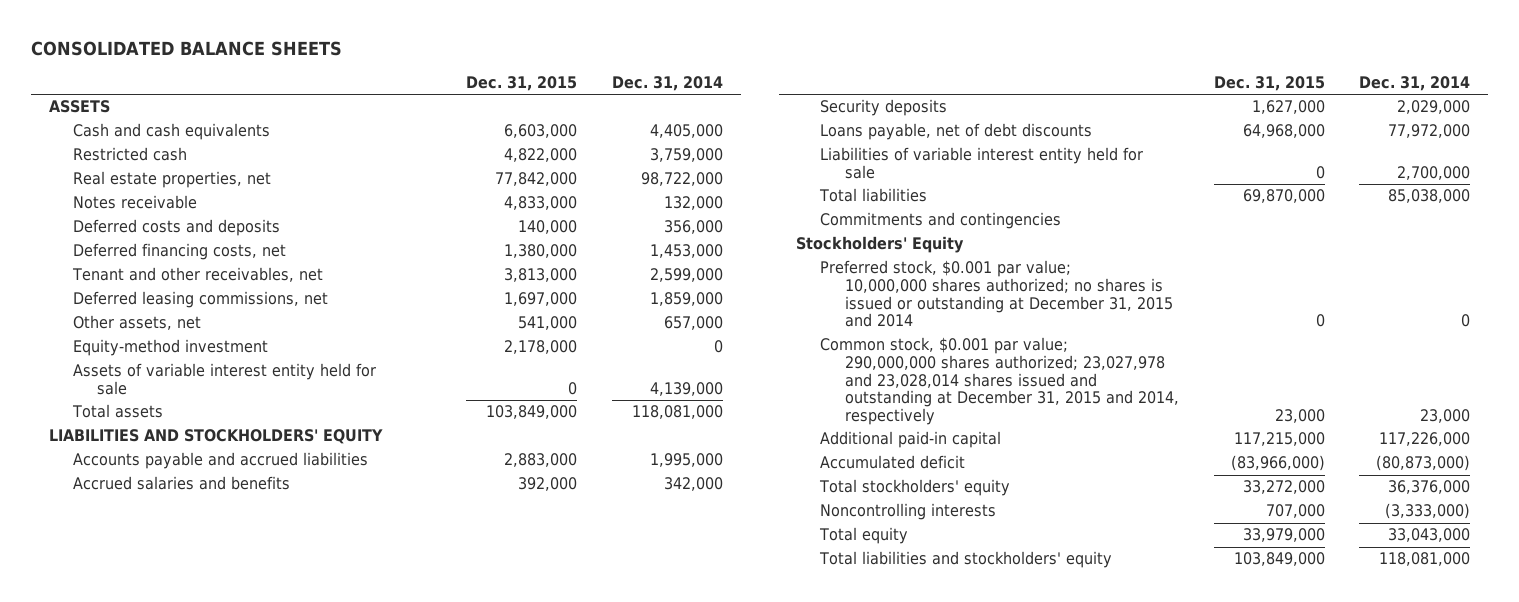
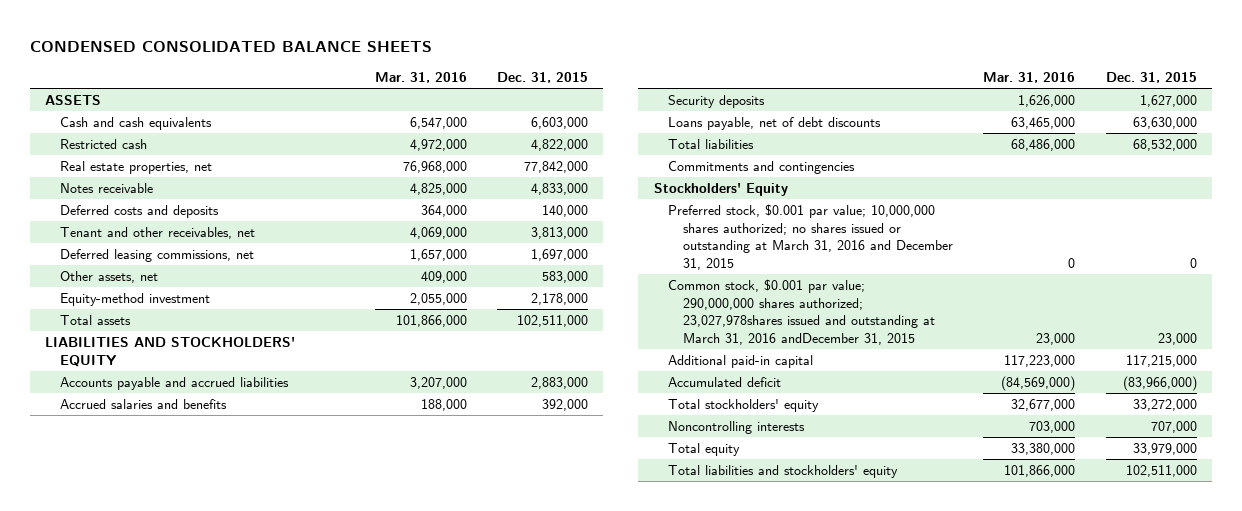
[31,41,343,57] CONSOLIDATED BALANCE SHEETS -> [30,40,433,52] CONDENSED CONSOLIDATED BALANCE SHEETS
[612,75,724,91] Dec. 31, 2014 -> none
none -> [374,72,467,84] Mar. 31, 2016
[73,243,287,261] Deferred financing costs, net -> none
[518,316,578,331] 541,000 -> [542,271,589,284] 583,000
[73,363,377,396] Assets of variable interest entity held for sale -> none
[486,405,578,420] 103,849,000 -> [517,315,589,328] 102,511,000
[820,147,1144,180] Liabilities of variable interest entity held for sale -> none
[1242,124,1325,139] 64,968,000 -> [1132,117,1197,130] 63,630,000
[1242,189,1325,204] 69,870,000 -> [1132,139,1197,152] 68,532,000
[820,260,1173,328] Preferred stock, $0.001 par value; 10,000,000 shares authorized; no shares is issued or outstanding at December 31, 2015 and 2014 -> [668,204,954,270] Preferred stock, $0.001 par value; 10,000,000 shares authorized; no shares issued or outstanding at March 31, 2016 and December 31, 2015
[820,337,1179,425] Common stock, $0.001 par value; 290,000,000 shares authorized; 23,027,978 and 23,028,014 shares issued and outstanding at December 31, 2015 and 2014, respectively -> [668,279,936,345] Common stock, $0.001 par value; 290,000,000 shares authorized; 23,027,978shares issued and outstanding at March 31, 2016 andDecember 31, 2015
[1233,552,1325,567] 103,849,000 -> [1125,465,1197,478] 102,511,000

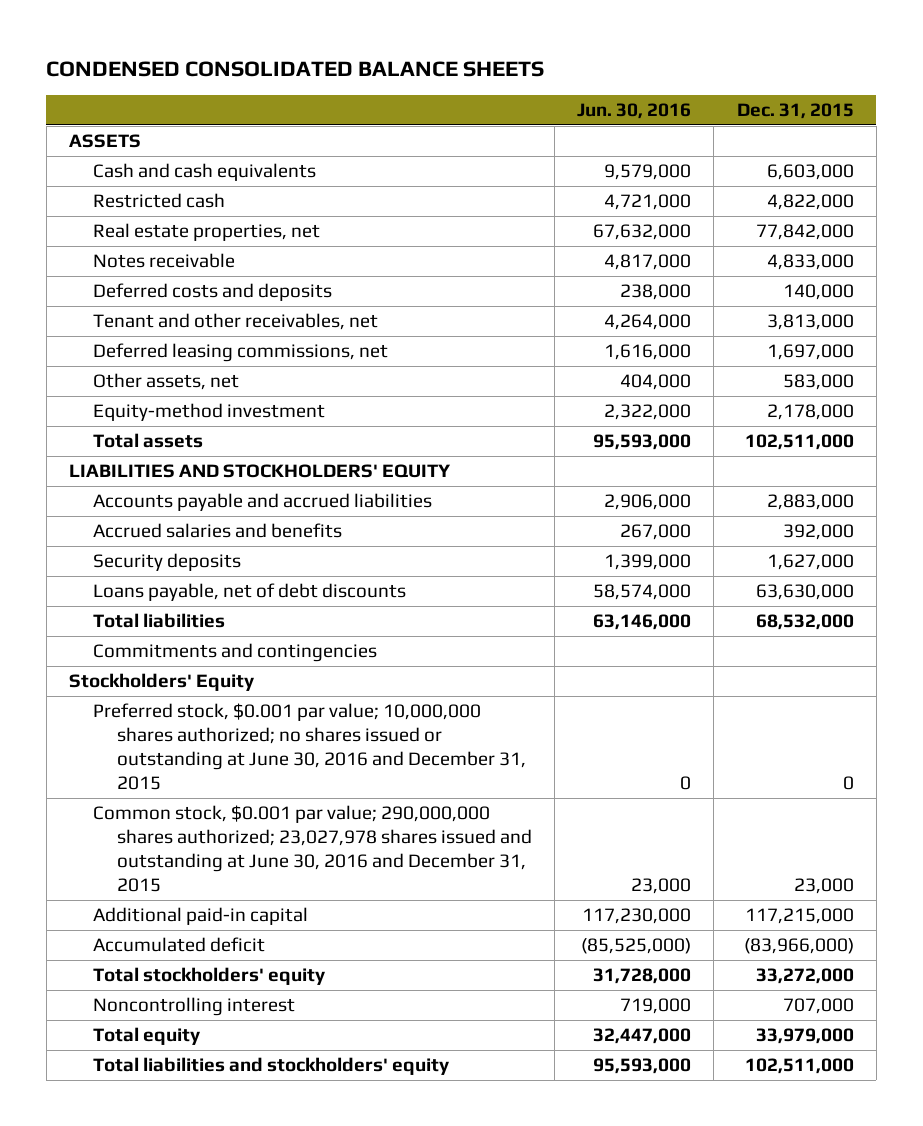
[374,72,467,84] Mar. 31, 2016 -> none
none -> [577,103,692,120] Jun. 30, 2016
[668,204,954,270] Preferred stock, $0.001 par value; 10,000,000 shares authorized; no shares issued or outstanding at March 31, 2016 and December 31, 2015 -> [92,703,526,790] Preferred stock, $0.001 par value; 10,000,000 shares authorized; no shares issued or outstanding at June 30, 2016 and December 31, 2015
[668,279,936,345] Common stock, $0.001 par value; 290,000,000 shares authorized; 23,027,978shares issued and outstanding at March 31, 2016 andDecember 31, 2015 -> [92,805,532,892] Common stock, $0.001 par value; 290,000,000 shares authorized; 23,027,978 shares issued and outstanding at June 30, 2016 and December 31, 2015
[668,421,806,435] Noncontrolling interests -> [92,997,295,1017] Noncontrolling interest

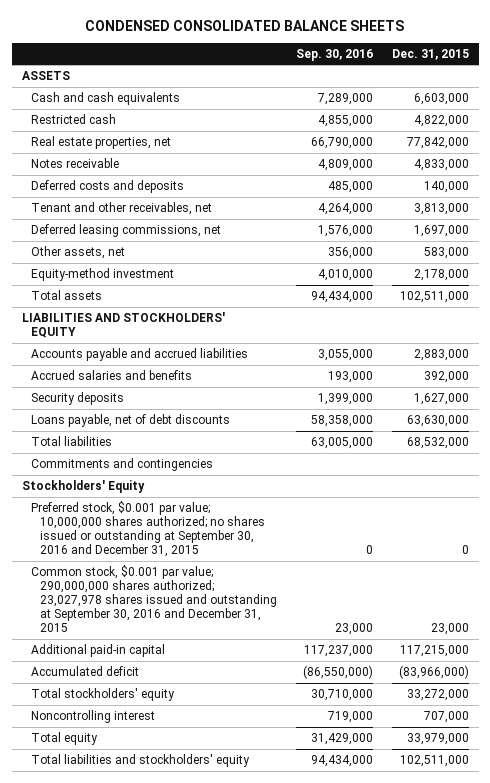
[577,103,692,120] Jun. 30, 2016 -> none
none -> [295,48,373,61] Sep. 30, 2016
[92,703,526,790] Preferred stock, $0.001 par value; 10,000,000 shares authorized; no shares issued or outstanding at June 30, 2016 and December 31, 2015 -> [30,501,265,558] Preferred stock, $0.001 par value; 10,000,000 shares authorized; no shares issued or outstanding at September 30, 2016 and December 31, 2015
[92,805,532,892] Common stock, $0.001 par value; 290,000,000 shares authorized; 23,027,978 shares issued and outstanding at June 30, 2016 and December 31, 2015 -> [30,565,277,633] Common stock, $0.001 par value; 290,000,000 shares authorized; 23,027,978 shares issued and outstanding at September 30, 2016 and December 31, 2015

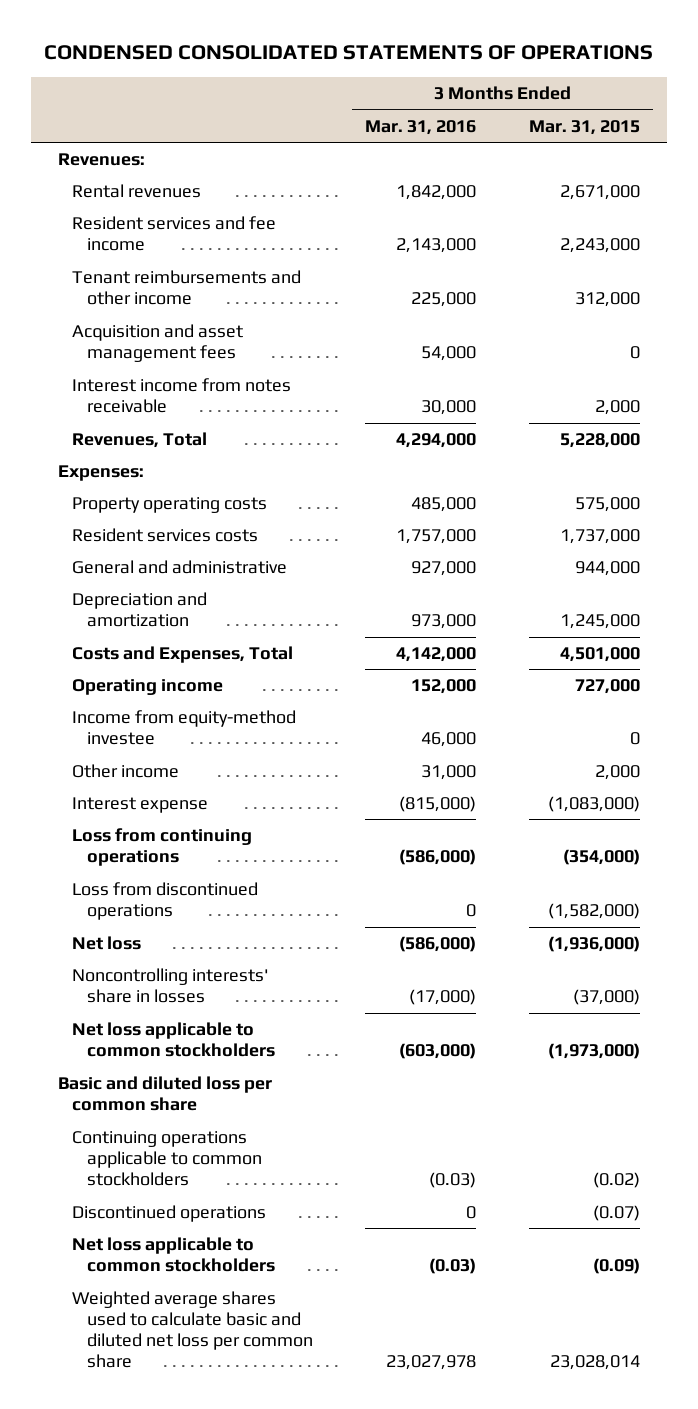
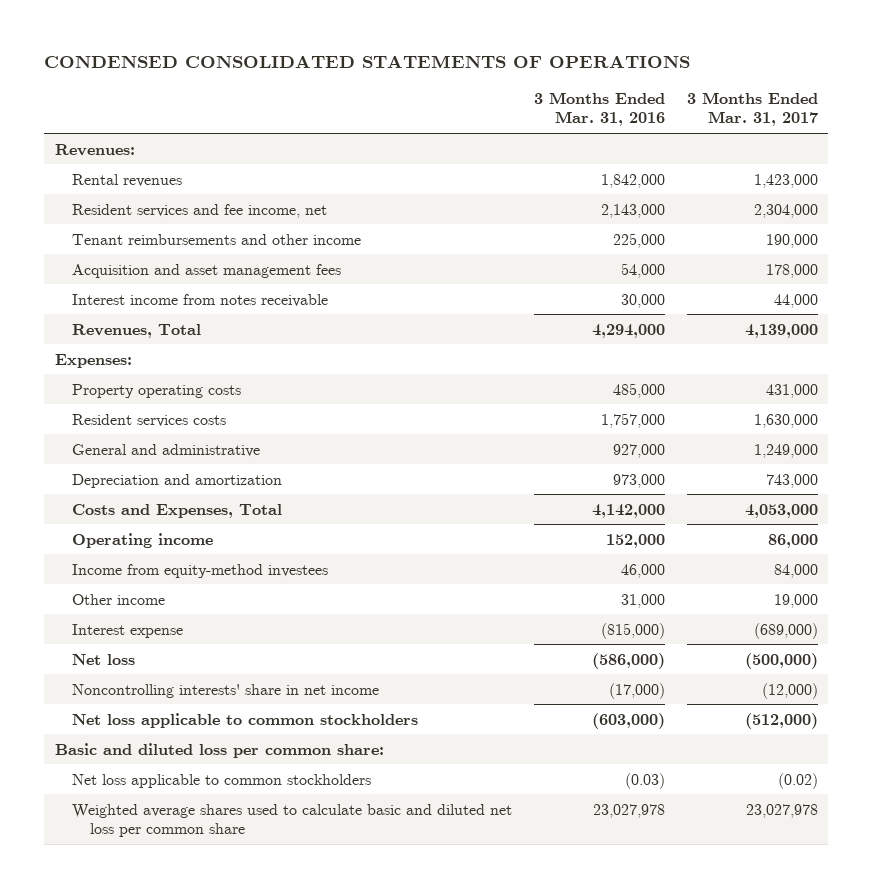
[529,119,641,135] Mar. 31, 2015 -> none
none -> [686,91,818,127] 3 Months Ended Mar. 31, 2017
[72,216,277,252] Resident services and fee income -> [72,203,328,218] Resident services and fee income, net
[72,710,297,746] Income from equity-method investee -> [72,563,329,578] Income from equity-method investees
[72,828,253,867] Loss from continuing operations -> none
[72,882,259,921] Loss from discontinued operations -> none
[72,968,270,1004] Noncontrolling interests' share in losses -> [72,683,380,698] Noncontrolling interests' share in net income
[72,1131,262,1187] Continuing operations applicable to common stockholders -> none
[72,1205,267,1223] Discontinued operations -> none
[57,1076,272,1112] Basic and diluted loss per common share -> [54,742,384,758] Basic and diluted loss per common share:

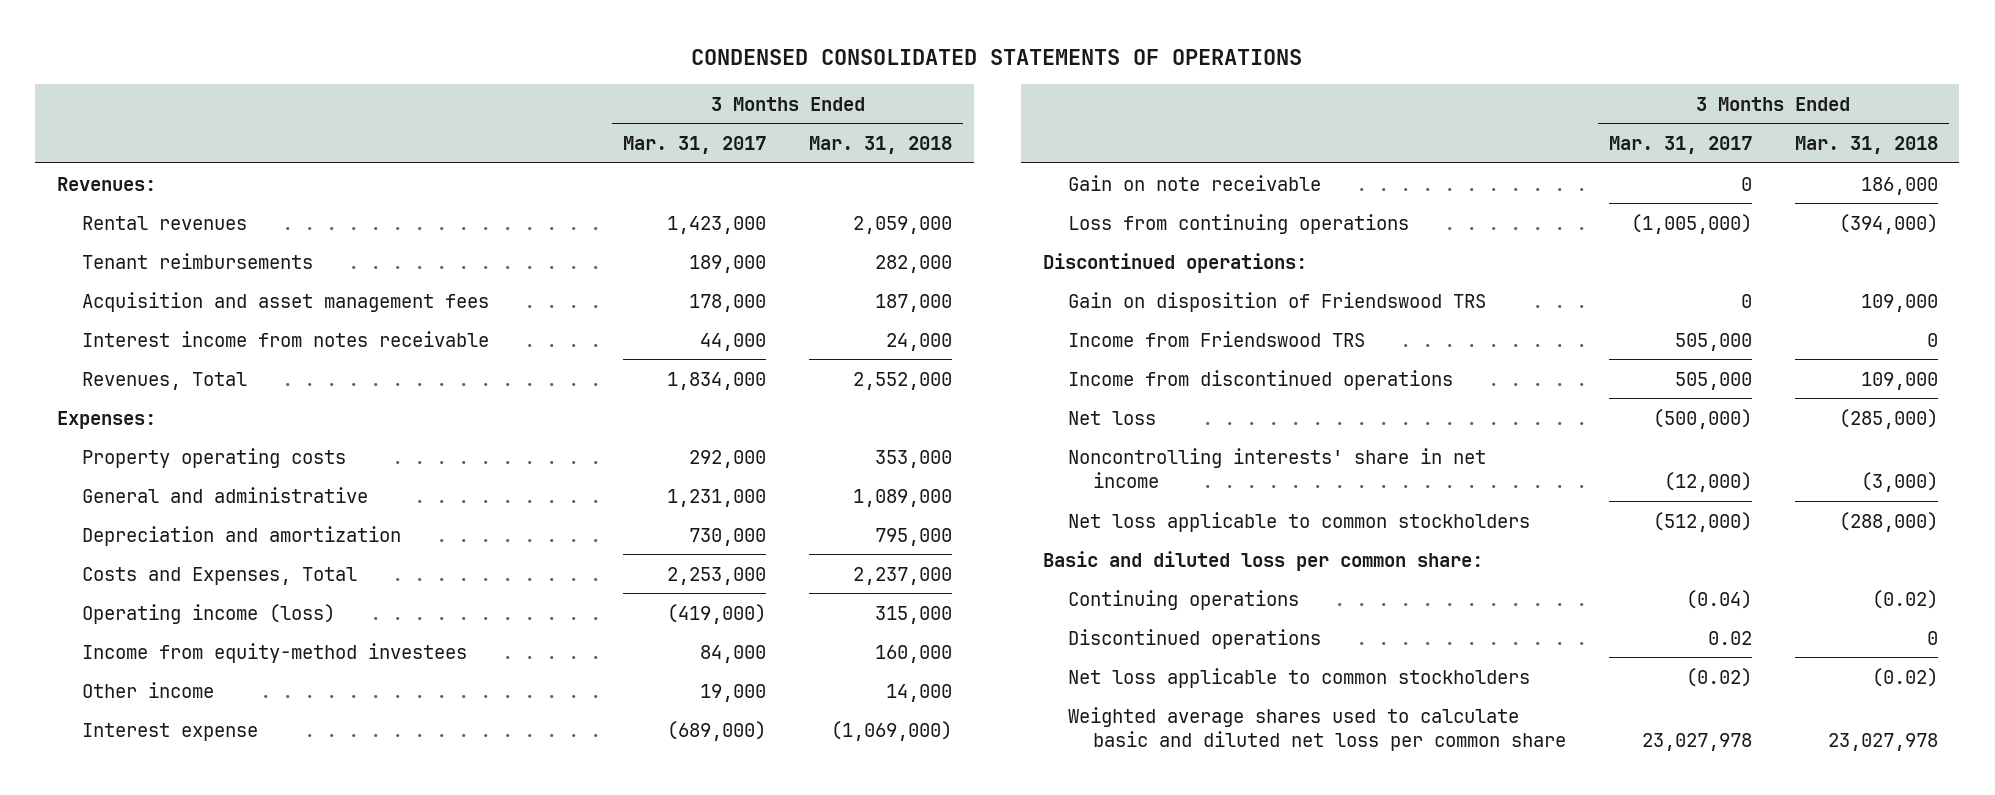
[533,91,665,127] 3 Months Ended Mar. 31, 2016 -> none
none -> [809,135,953,154] Mar. 31, 2018
[72,203,328,218] Resident services and fee income, net -> none
[72,233,362,245] Tenant reimbursements and other income -> [81,252,313,269] Tenant reimbursements
[765,233,818,248] 190,000 -> [688,254,766,273] 189,000
[744,323,818,338] 4,139,000 -> [666,371,766,390] 1,834,000
[72,413,227,427] Resident services costs -> none
[765,383,818,398] 431,000 -> [688,449,766,468] 292,000
[753,443,818,458] 1,249,000 -> [666,488,766,507] 1,231,000
[765,473,818,488] 743,000 -> [688,527,766,546] 730,000
[744,503,818,518] 4,053,000 -> [666,566,766,585] 2,253,000
[72,532,214,548] Operating income -> [81,603,335,624] Operating income (loss)
[767,533,818,548] 86,000 -> [666,603,766,624] (419,000)
none -> [1067,174,1321,191] Gain on note receivable
none -> [1067,213,1409,234] Loss from continuing operations
none -> [1042,252,1307,273] Discontinued operations:
none -> [1067,291,1486,312] Gain on disposition of Friendswood TRS
none -> [1067,330,1365,347] Income from Friendswood TRS
none -> [1067,369,1453,390] Income from discontinued operations
none -> [1067,589,1299,610] Continuing operations
none -> [1067,628,1321,649] Discontinued operations

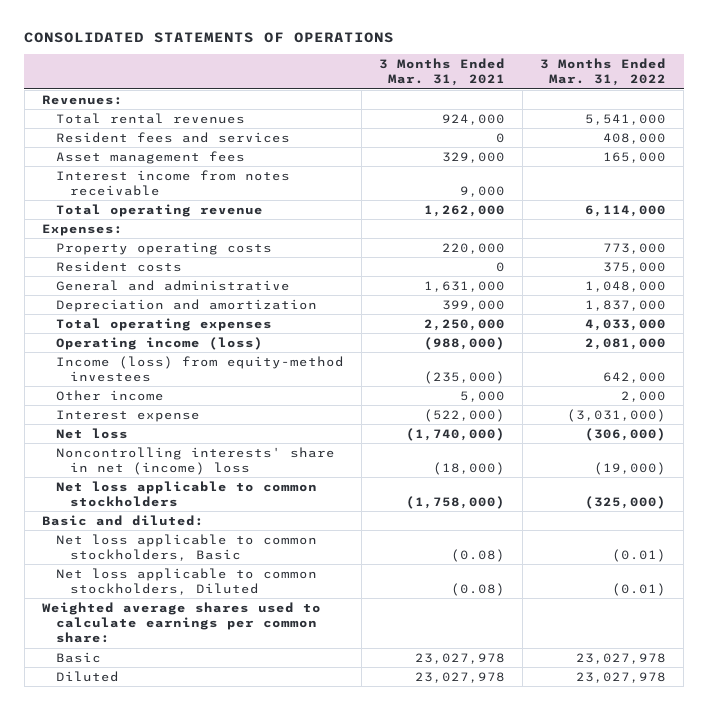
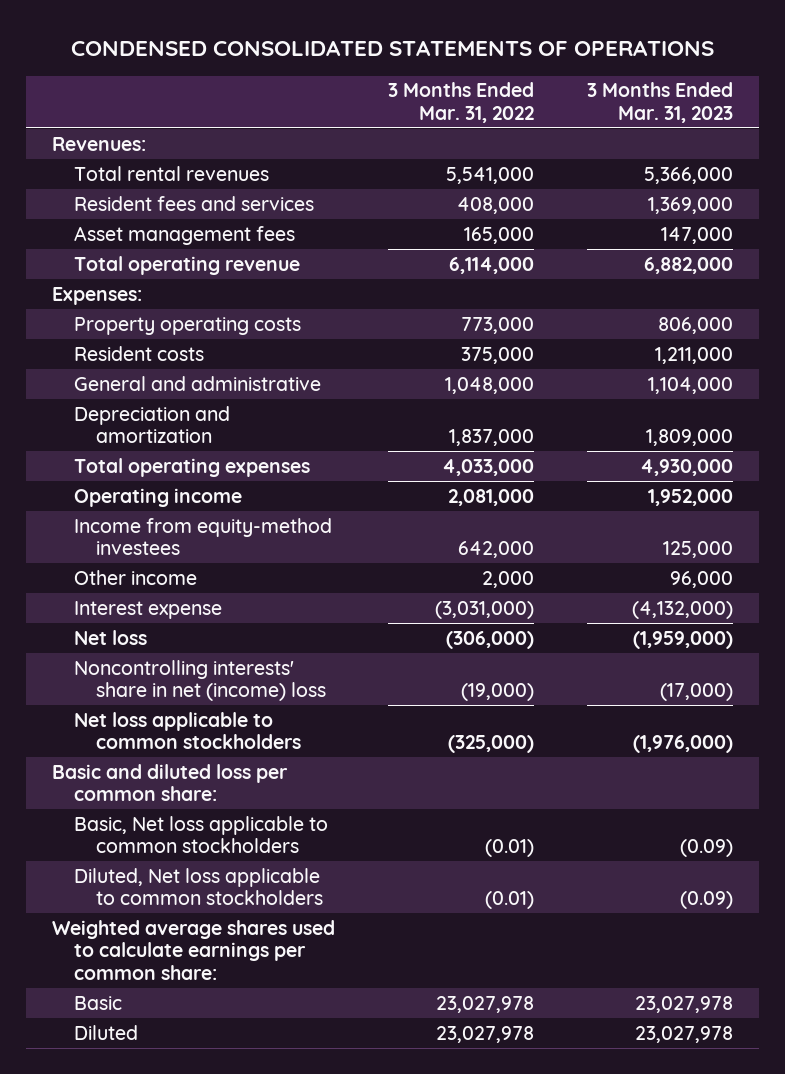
[24,32,395,44] CONSOLIDATED STATEMENTS OF OPERATIONS -> [70,40,714,57] CONDENSED CONSOLIDATED STATEMENTS OF OPERATIONS
[378,57,505,87] 3 Months Ended Mar. 31, 2021 -> none
none -> [587,82,734,123] 3 Months Ended Mar. 31, 2023
[55,169,290,197] Interest income from notes receivable -> none
[55,336,263,350] Operating income (loss) -> [73,487,242,507] Operating income
[55,355,344,383] Income (loss) from equity-method investees -> [73,517,332,556] Income from equity-method investees
[41,514,204,526] Basic and diluted: -> none
none -> [52,763,289,802] Basic and diluted loss per common share:
[55,533,317,562] Net loss applicable to common stockholders, Basic -> [73,815,328,854] Basic, Net loss applicable to common stockholders
[55,567,317,596] Net loss applicable to common stockholders, Diluted -> [73,867,323,906] Diluted, Net loss applicable to common stockholders

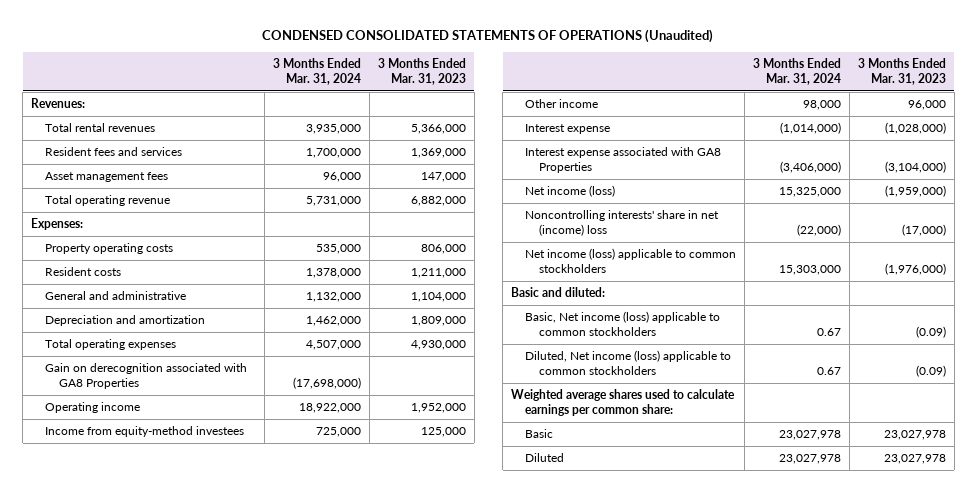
[70,40,714,57] CONDENSED CONSOLIDATED STATEMENTS OF OPERATIONS -> [262,29,714,44] CONDENSED CONSOLIDATED STATEMENTS OF OPERATIONS (Unaudited)
[388,82,535,123] 3 Months Ended Mar. 31, 2022 -> none
none -> [272,58,361,85] 3 Months Ended Mar. 31, 2024
none -> [45,363,248,389] Gain on derecognition associated with GA8 Properties
[632,600,734,619] (4,132,000) -> [884,122,946,135] (1,028,000)
none -> [525,147,722,173] Interest expense associated with GA8 Properties
[73,629,147,645] Net loss -> [525,185,616,198] Net income (loss)
[73,711,301,750] Net loss applicable to common stockholders -> [525,248,737,273] Net income (loss) applicable to common stockholders
[52,763,289,802] Basic and diluted loss per common share: -> [511,287,606,298] Basic and diluted:
[73,815,328,854] Basic, Net loss applicable to common stockholders -> [525,311,721,336] Basic, Net income (loss) applicable to common stockholders
[73,867,323,906] Diluted, Net loss applicable to common stockholders -> [525,350,732,375] Diluted, Net income (loss) applicable to common stockholders

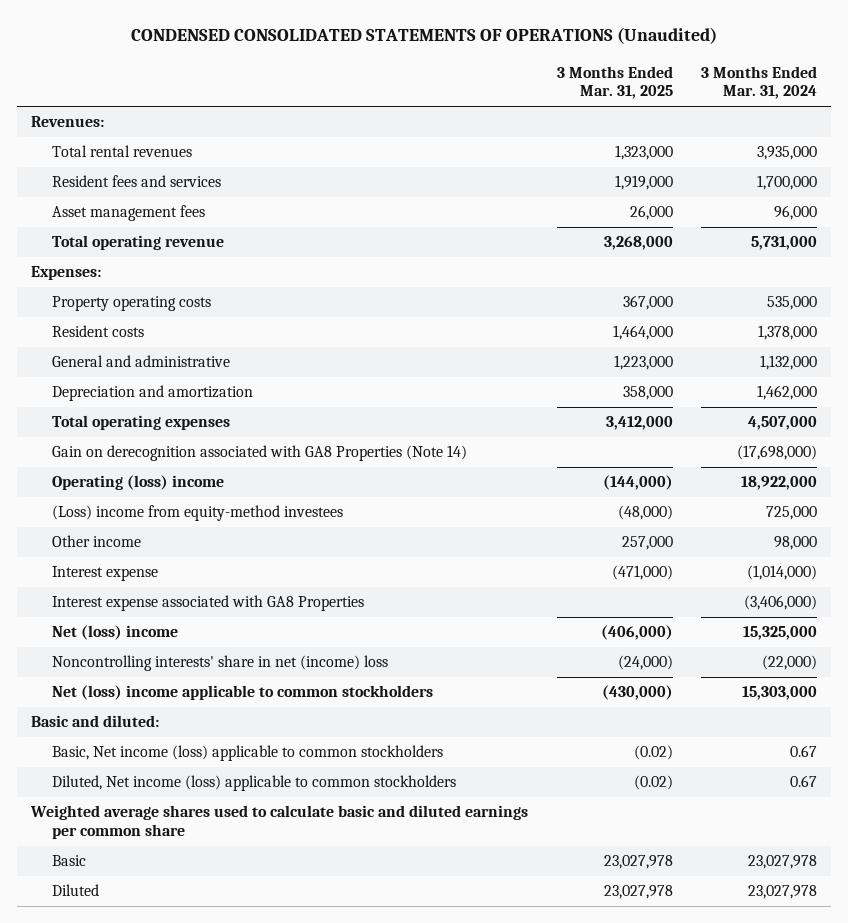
[377,58,466,85] 3 Months Ended Mar. 31, 2023 -> none
none -> [556,65,673,100] 3 Months Ended Mar. 31, 2025
[45,363,248,389] Gain on derecognition associated with GA8 Properties -> [52,445,468,462] Gain on derecognition associated with GA8 Properties (Note 14)
[45,402,141,414] Operating income -> [52,475,225,491] Operating (loss) income
[45,426,245,438] Income from equity-method investees -> [52,505,344,522] (Loss) income from equity-method investees
[525,185,616,198] Net income (loss) -> [52,625,179,641] Net (loss) income
[525,248,737,273] Net income (loss) applicable to common stockholders -> [52,685,434,701] Net (loss) income applicable to common stockholders
[511,389,736,416] Weighted average shares used to calculate earnings per common share: -> [30,805,529,840] Weighted average shares used to calculate basic and diluted earnings per common share

